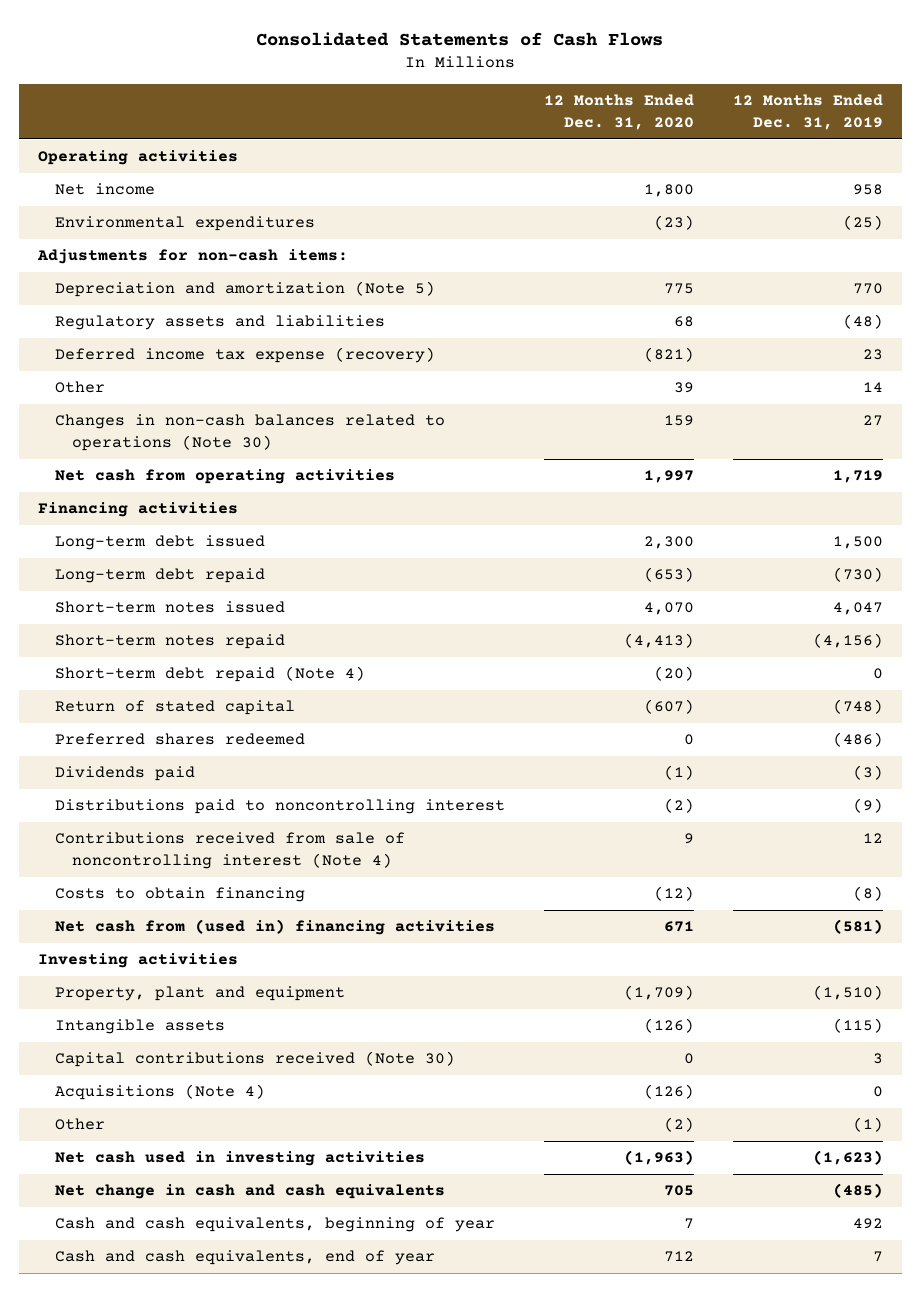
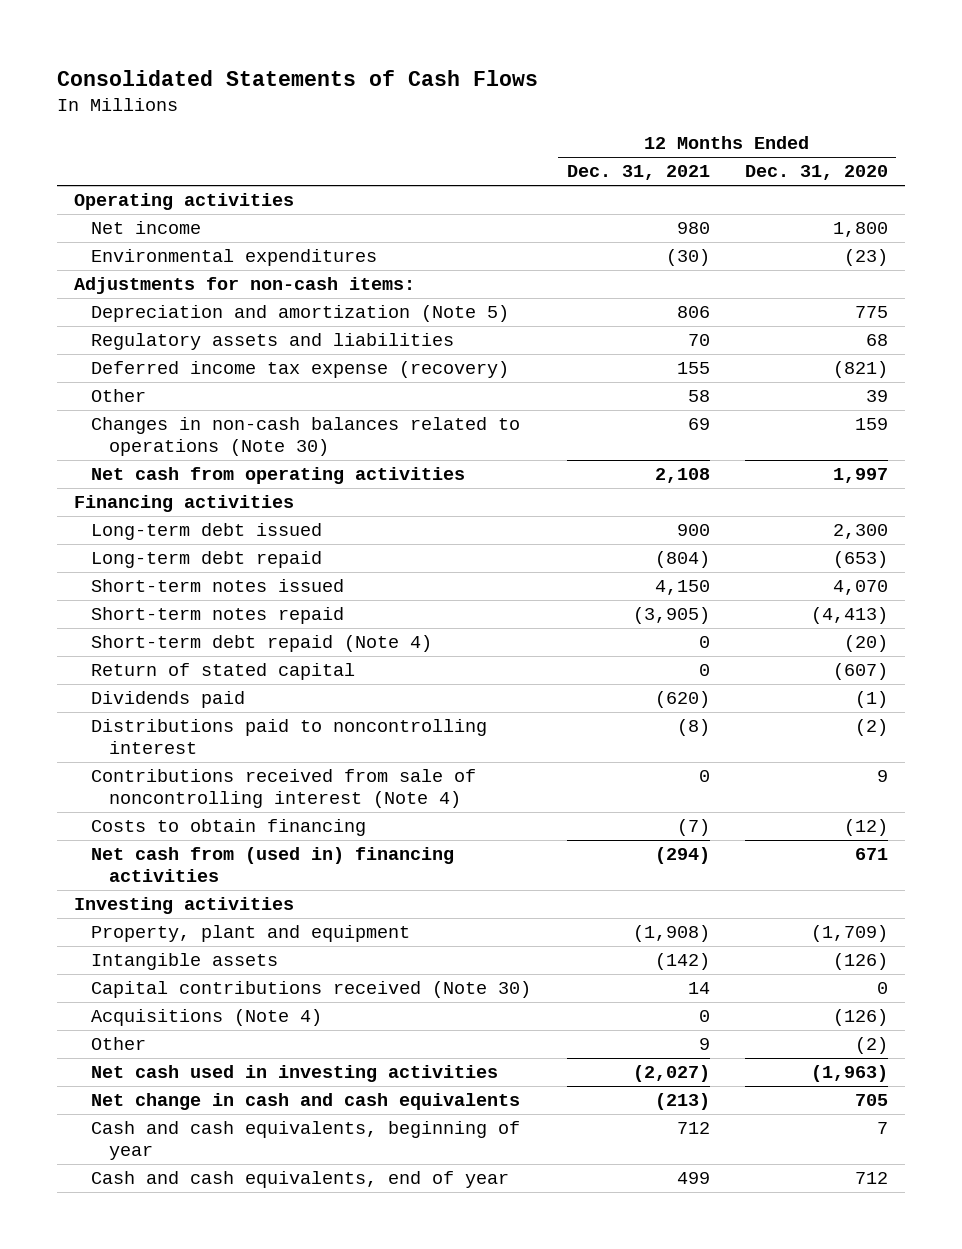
[732,94,883,130] 12 Months Ended Dec. 31, 2019 -> none
none -> [566,165,710,181] Dec. 31, 2021
[54,733,305,746] Preferred shares redeemed -> none

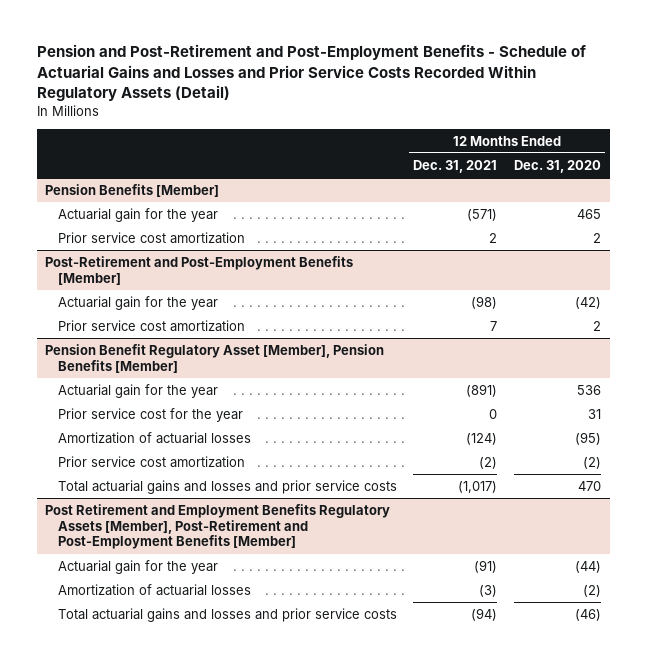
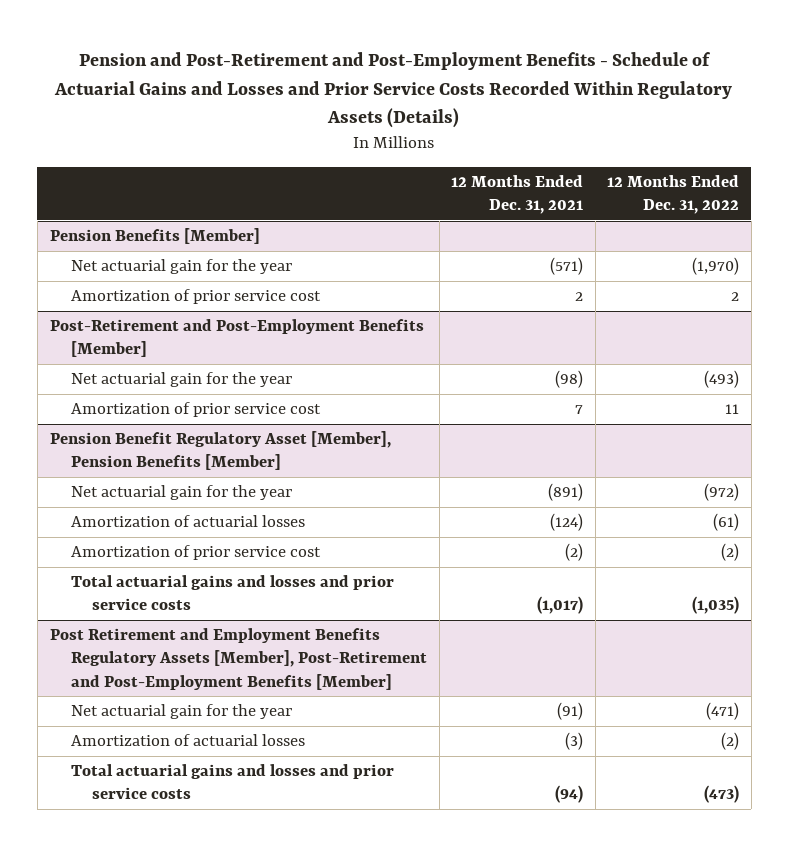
[37,44,587,101] Pension and Post-Retirement and Post-Employment Benefits - Schedule of Actuarial Gains and Losses and Prior Service Costs Recorded Within Regulatory Assets (Detail) -> [54,52,733,129] Pension and Post-Retirement and Post-Employment Benefits - Schedule of Actuarial Gains and Losses and Prior Service Costs Recorded Within Regulatory Assets (Details)
[514,159,602,173] Dec. 31, 2020 -> none
none -> [607,174,740,214] 12 Months Ended Dec. 31, 2022
[57,207,218,222] Actuarial gain for the year -> [70,259,292,275] Net actuarial gain for the year
[57,231,245,244] Prior service cost amortization -> [70,289,321,305] Amortization of prior service cost
[57,295,218,310] Actuarial gain for the year -> [70,372,292,388] Net actuarial gain for the year
[57,319,245,332] Prior service cost amortization -> [70,402,321,418] Amortization of prior service cost
[57,407,243,422] Prior service cost for the year -> none
[57,383,218,398] Actuarial gain for the year -> [70,485,292,501] Net actuarial gain for the year
[57,455,245,468] Prior service cost amortization -> [70,545,321,561] Amortization of prior service cost
[57,559,218,574] Actuarial gain for the year -> [70,704,292,720] Net actuarial gain for the year

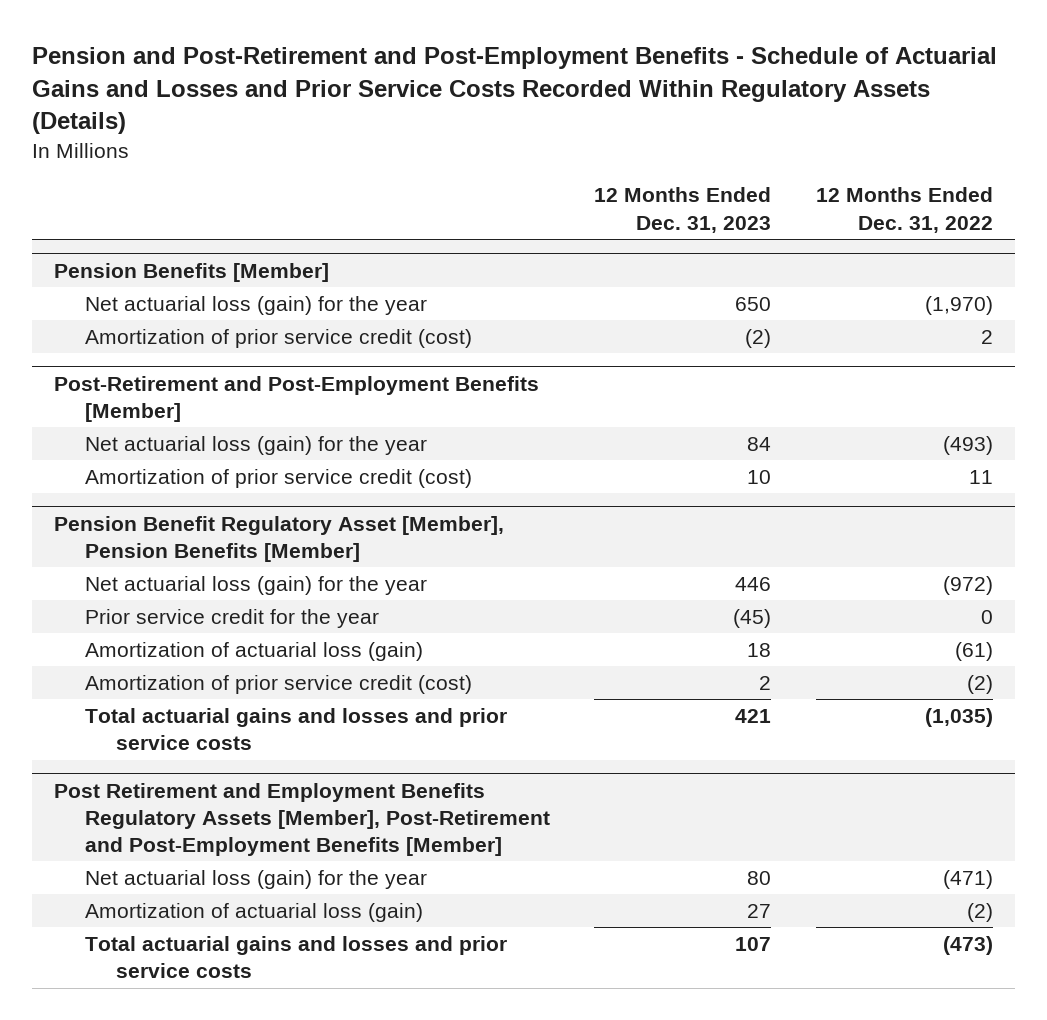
[451,174,584,214] 12 Months Ended Dec. 31, 2021 -> none
none -> [594,187,772,233] 12 Months Ended Dec. 31, 2023
[70,259,292,275] Net actuarial gain for the year -> [84,295,427,315] Net actuarial loss (gain) for the year
[70,289,321,305] Amortization of prior service cost -> [84,328,472,348] Amortization of prior service credit (cost)
[70,372,292,388] Net actuarial gain for the year -> [84,435,427,455] Net actuarial loss (gain) for the year
[70,402,321,418] Amortization of prior service cost -> [84,468,472,488] Amortization of prior service credit (cost)
[70,485,292,501] Net actuarial gain for the year -> [84,575,427,595] Net actuarial loss (gain) for the year
none -> [84,608,379,628] Prior service credit for the year
[70,515,305,528] Amortization of actuarial losses -> [84,641,423,661] Amortization of actuarial loss (gain)
[70,545,321,561] Amortization of prior service cost -> [84,674,472,694] Amortization of prior service credit (cost)
[70,704,292,720] Net actuarial gain for the year -> [84,869,427,889] Net actuarial loss (gain) for the year
[70,734,305,747] Amortization of actuarial losses -> [84,902,423,922] Amortization of actuarial loss (gain)

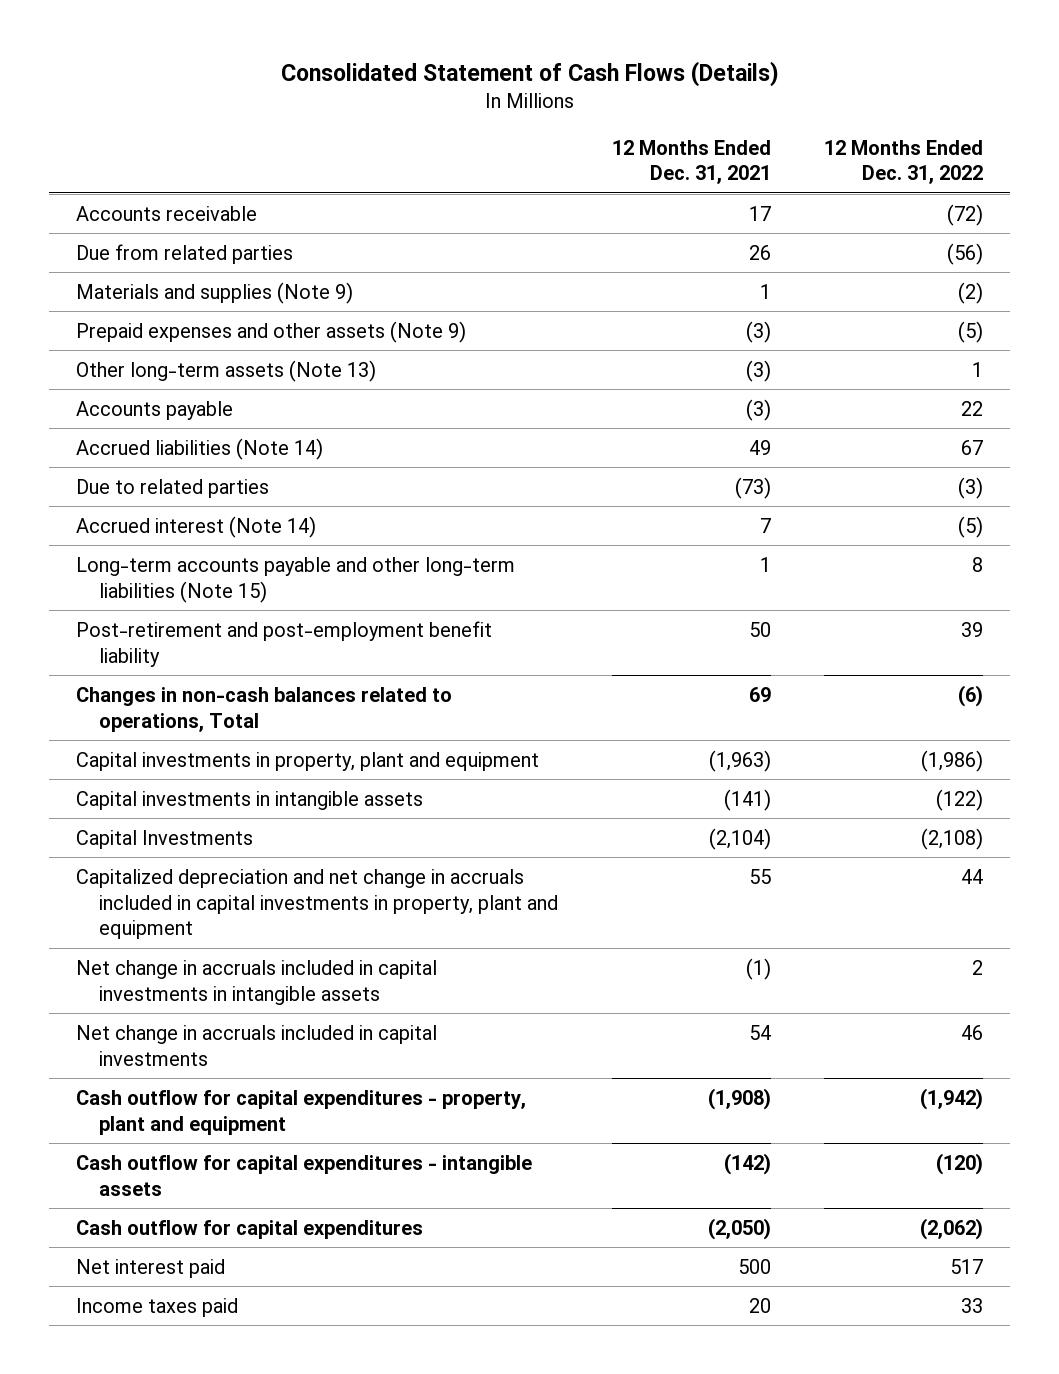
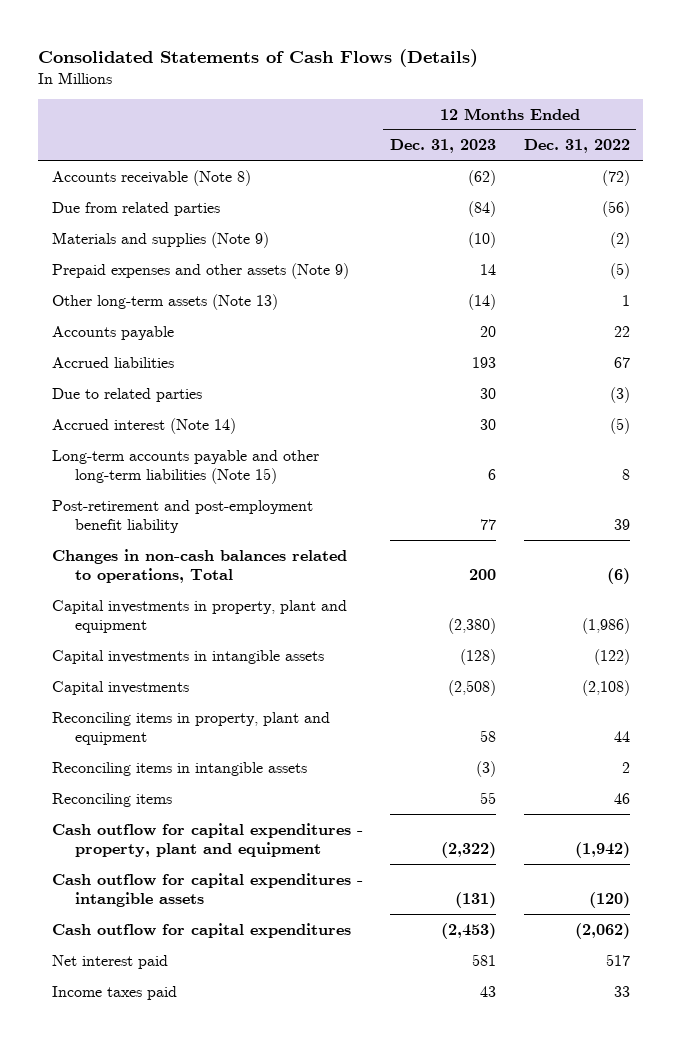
[280,60,779,87] Consolidated Statement of Cash Flows (Details) -> [38,48,479,67] Consolidated Statements of Cash Flows (Details)
[611,139,771,185] 12 Months Ended Dec. 31, 2021 -> none
none -> [390,139,497,154] Dec. 31, 2023
[76,205,258,221] Accounts receivable -> [51,169,251,186] Accounts receivable (Note 8)
[76,437,324,460] Accrued liabilities (Note 14) -> [51,356,174,368] Accrued liabilities
[76,829,254,849] Capital Investments -> [51,680,189,695] Capital investments
[76,868,559,940] Capitalized depreciation and net change in accruals included in capital investments in property, plant and equipment -> [51,711,330,746] Reconciling items in property, plant and equipment
[76,959,438,1005] Net change in accruals included in capital investments in intangible assets -> [51,761,307,776] Reconciling items in intangible assets
[76,1024,438,1066] Net change in accruals included in capital investments -> [51,792,172,807] Reconciling items

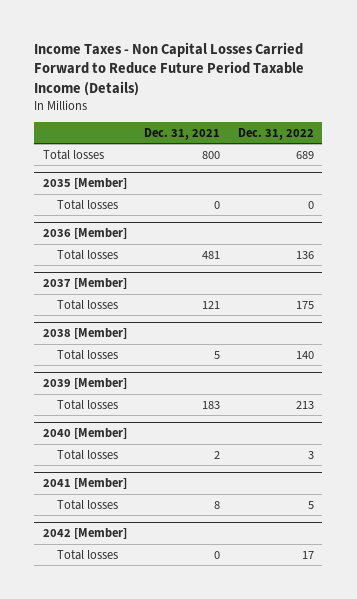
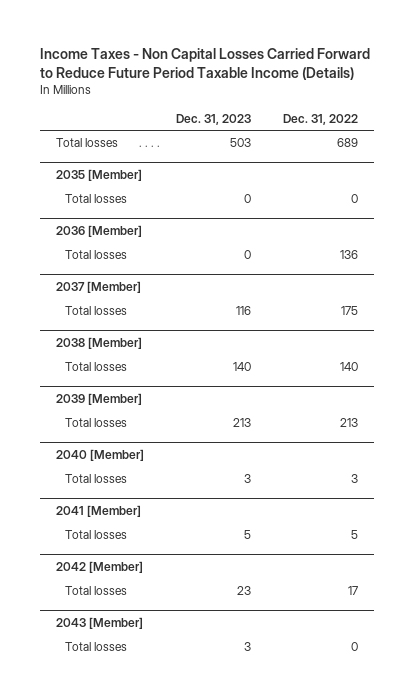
[144,127,221,140] Dec. 31, 2021 -> none
none -> [175,113,251,125] Dec. 31, 2023
none -> [55,617,143,630] 2043 [Member]
none -> [65,642,128,652] Total losses

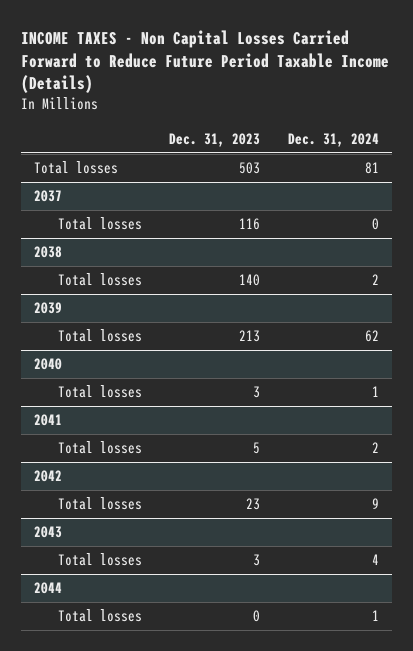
[39,47,370,80] Income Taxes - Non Capital Losses Carried Forward to Reduce Future Period Taxable Income (Details) -> [20,29,389,94] INCOME TAXES - Non Capital Losses Carried Forward to Reduce Future Period Taxable Income (Details)
[282,113,358,125] Dec. 31, 2022 -> none
none -> [287,132,379,147] Dec. 31, 2024
[55,169,142,182] 2035 [Member] -> none
[65,194,128,204] Total losses -> none
[55,225,142,238] 2036 [Member] -> none
[65,250,128,260] Total losses -> none
[55,281,141,294] 2037 [Member] -> [34,190,63,203] 2037
[55,337,142,350] 2038 [Member] -> [34,246,63,259] 2038
[55,393,142,406] 2039 [Member] -> [34,302,63,315] 2039
[55,449,144,462] 2040 [Member] -> [34,358,63,371] 2040
[55,505,141,518] 2041 [Member] -> [34,414,63,427] 2041
[55,561,143,574] 2042 [Member] -> [34,470,63,483] 2042
[55,617,143,630] 2043 [Member] -> [34,526,63,539] 2043
none -> [34,582,63,595] 2044
none -> [57,609,142,623] Total losses

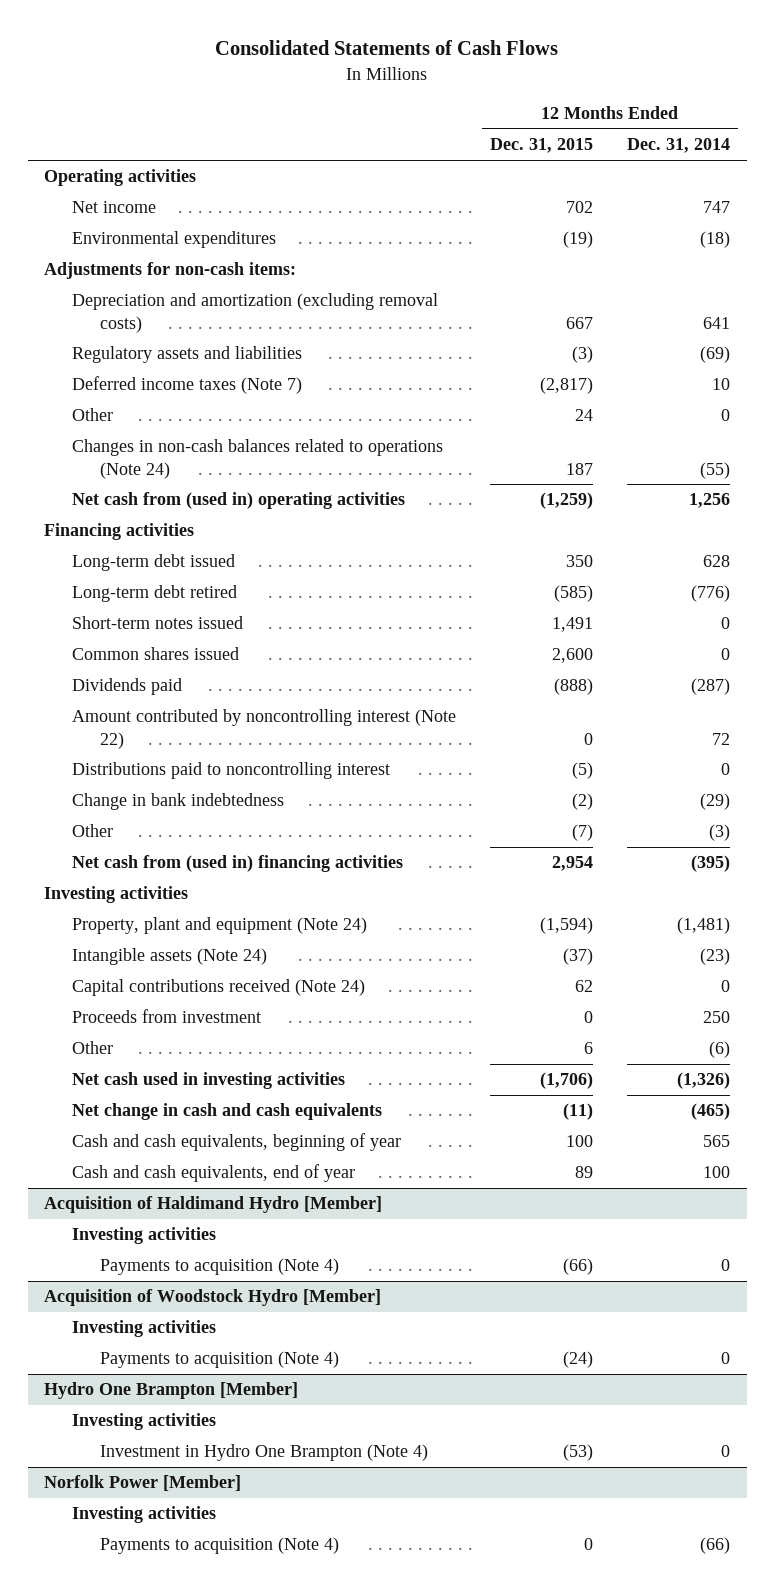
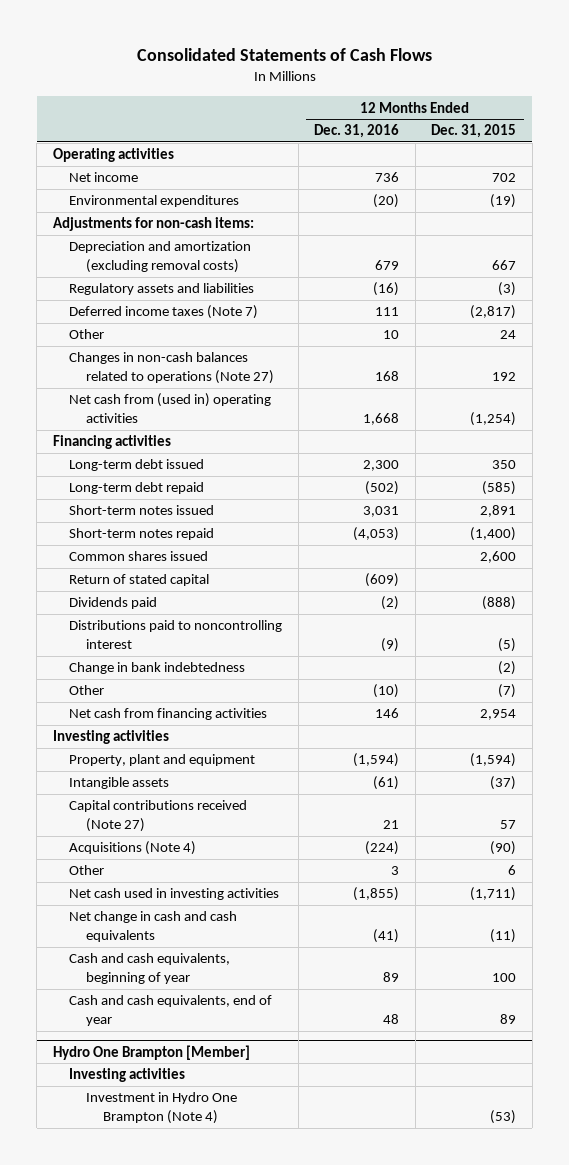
[626,138,730,154] Dec. 31, 2014 -> none
none -> [314,124,400,139] Dec. 31, 2016
[72,439,444,479] Changes in non-cash balances related to operations (Note 24) -> [69,352,274,385] Changes in non-cash balances related to operations (Note 27)
[566,462,594,475] 187 -> [492,372,517,382] 192
[540,492,594,510] (1,259) -> [470,412,517,427] (1,254)
[72,585,238,603] Long-term debt retired -> [69,482,205,495] Long-term debt repaid
[552,617,594,633] 1,491 -> [480,505,517,518] 2,891
none -> [69,528,215,541] Short-term notes repaid
none -> [69,574,210,587] Return of stated capital
[72,709,457,749] Amount contributed by noncontrolling interest (Note 22) -> none
[72,855,404,873] Net cash from (used in) financing activities -> [69,708,268,721] Net cash from financing activities
[72,1009,262,1024] Proceeds from investment -> none
[72,917,368,935] Property, plant and equipment (Note 24) -> [69,754,256,767] Property, plant and equipment
[72,948,268,966] Intangible assets (Note 24) -> [69,777,170,790] Intangible assets
[72,979,366,997] Capital contributions received (Note 24) -> [69,800,248,833] Capital contributions received (Note 27)
[575,980,594,993] 62 -> [500,820,517,830] 57
none -> [69,841,197,856] Acquisitions (Note 4)
[540,1072,594,1090] (1,706) -> [470,887,517,902] (1,711)
[44,1196,383,1214] Acquisition of Haldimand Hydro [Member] -> none
[72,1227,217,1245] Investing activities -> none
[100,1258,340,1276] Payments to acquisition (Note 4) -> none
[44,1289,382,1307] Acquisition of Woodstock Hydro [Member] -> none
[72,1320,217,1338] Investing activities -> none
[100,1351,340,1369] Payments to acquisition (Note 4) -> none
[44,1475,242,1492] Norfolk Power [Member] -> none
[72,1506,217,1524] Investing activities -> none
[100,1537,340,1555] Payments to acquisition (Note 4) -> none

